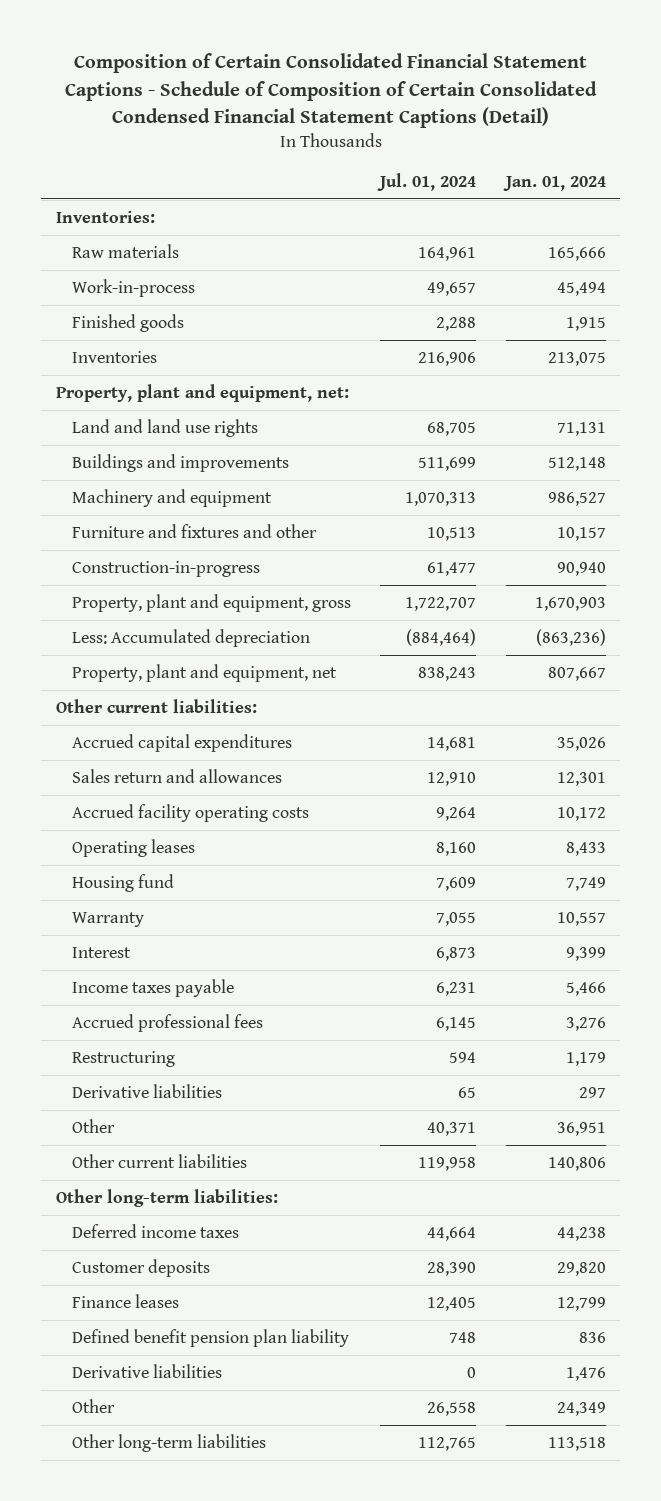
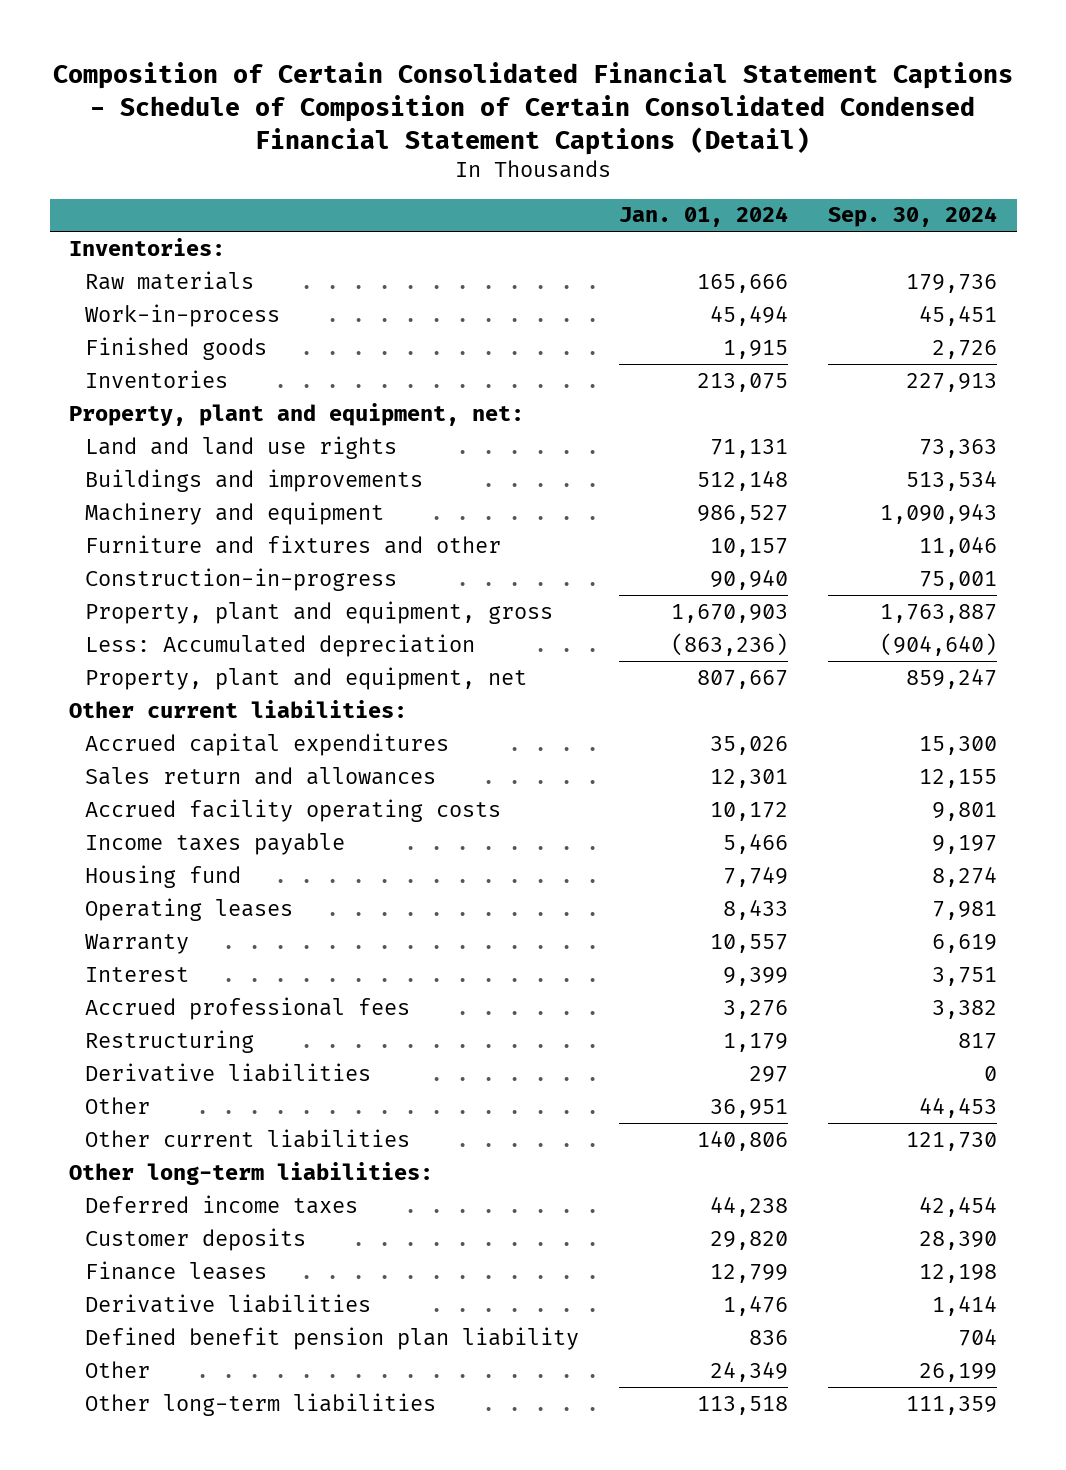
[377,172,477,191] Jul. 01, 2024 -> none
none -> [827,206,997,228] Sep. 30, 2024
[72,978,235,997] Income taxes payable -> [84,832,345,855] Income taxes payable
[72,838,196,857] Operating leases -> [84,897,293,921] Operating leases
[72,1328,350,1347] Defined benefit pension plan liability -> [84,1326,579,1350] Defined benefit pension plan liability

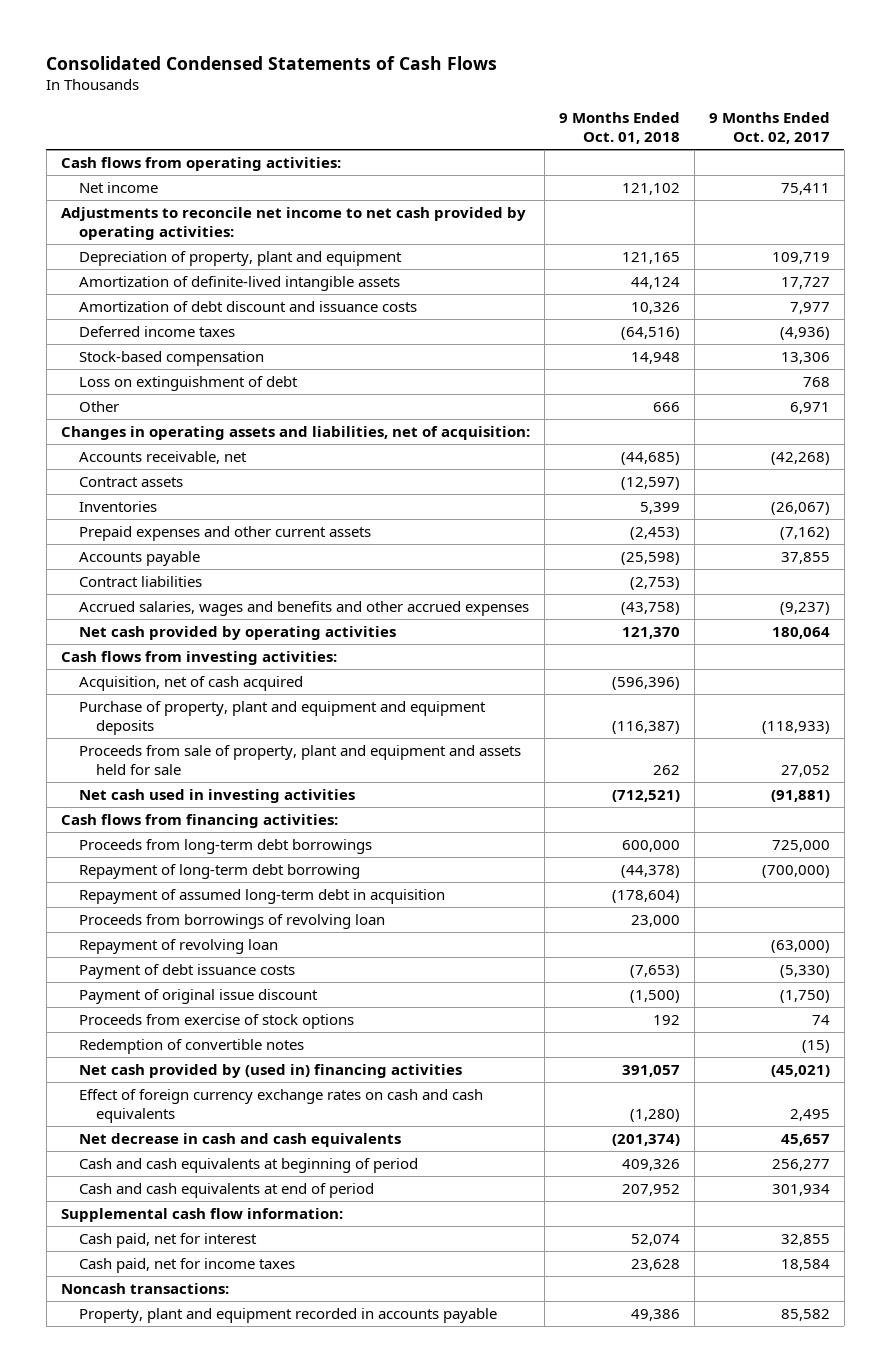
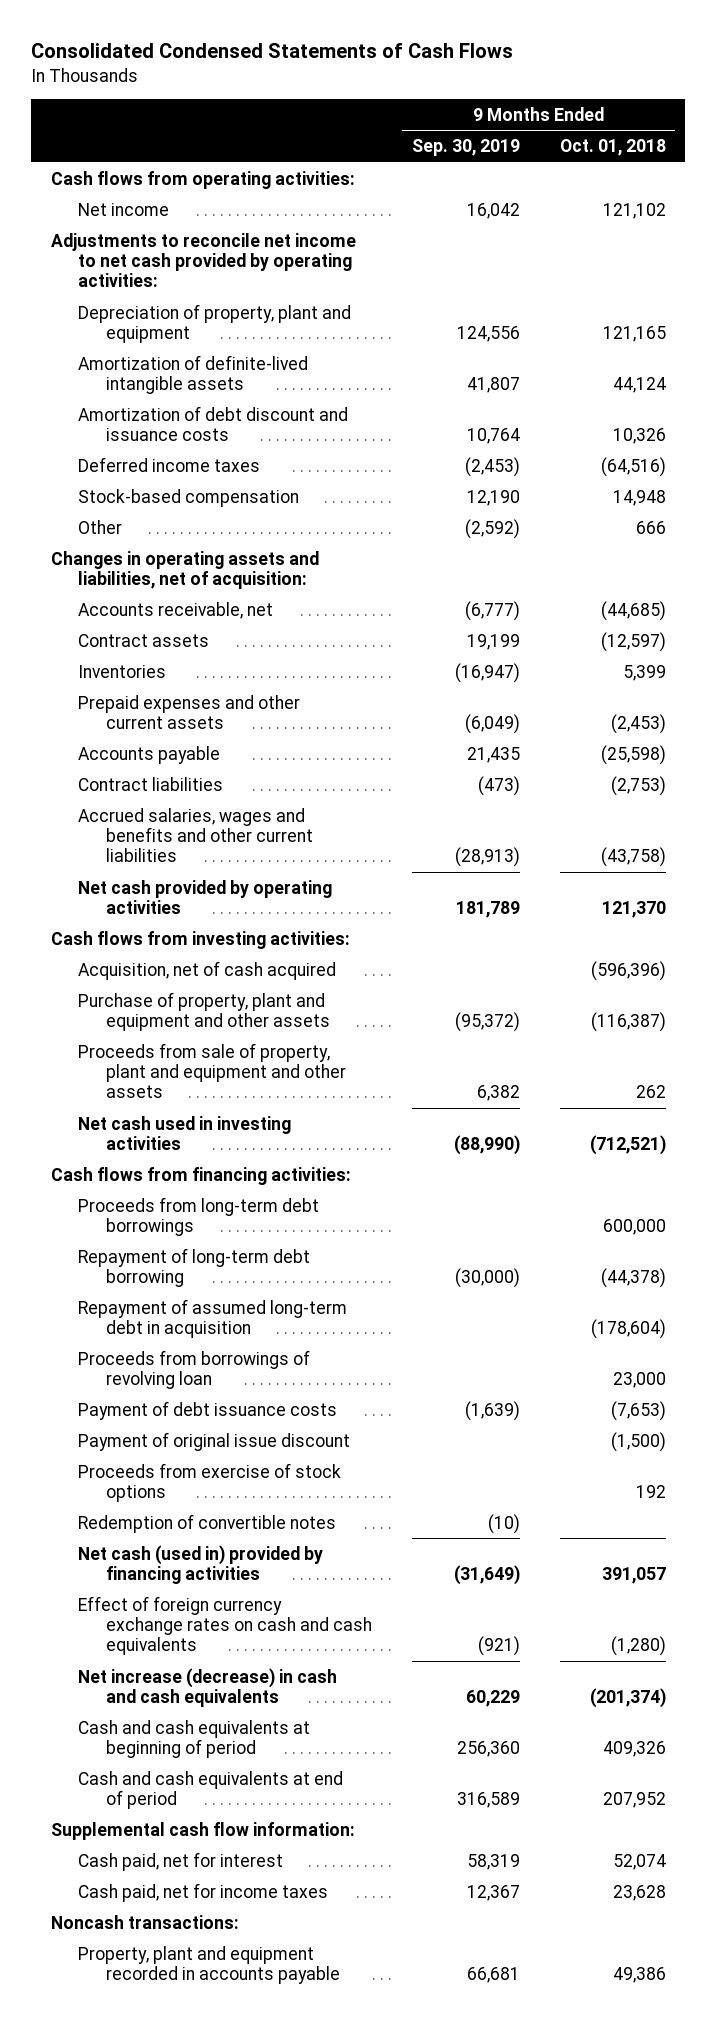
[708,112,830,145] 9 Months Ended Oct. 02, 2017 -> none
none -> [411,139,520,157] Sep. 30, 2019
[78,375,298,391] Loss on extinguishment of debt -> none
[78,600,529,616] Accrued salaries, wages and benefits and other accrued expenses -> [78,807,313,863] Accrued salaries, wages and benefits and other current liabilities
[78,700,486,736] Purchase of property, plant and equipment and equipment deposits -> [78,991,330,1032] Purchase of property, plant and equipment and other assets
[78,744,521,776] Proceeds from sale of property, plant and equipment and assets held for sale -> [78,1042,346,1099] Proceeds from sale of property, plant and equipment and other assets
[78,938,278,954] Repayment of revolving loan -> none
[78,1063,462,1078] Net cash provided by (used in) financing activities -> [78,1544,324,1585] Net cash (used in) provided by financing activities
[78,1132,401,1147] Net decrease in cash and cash equivalents -> [78,1667,338,1708] Net increase (decrease) in cash and cash equivalents

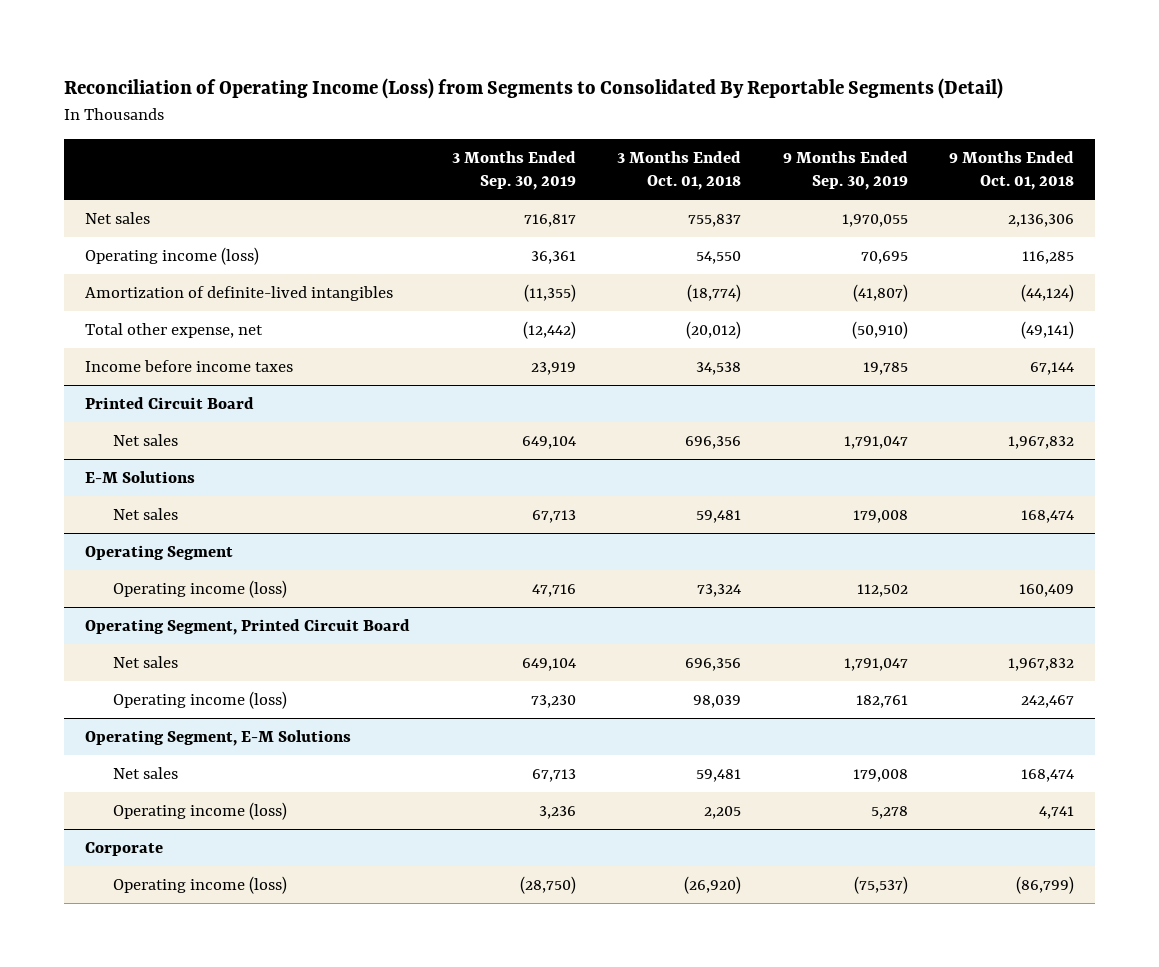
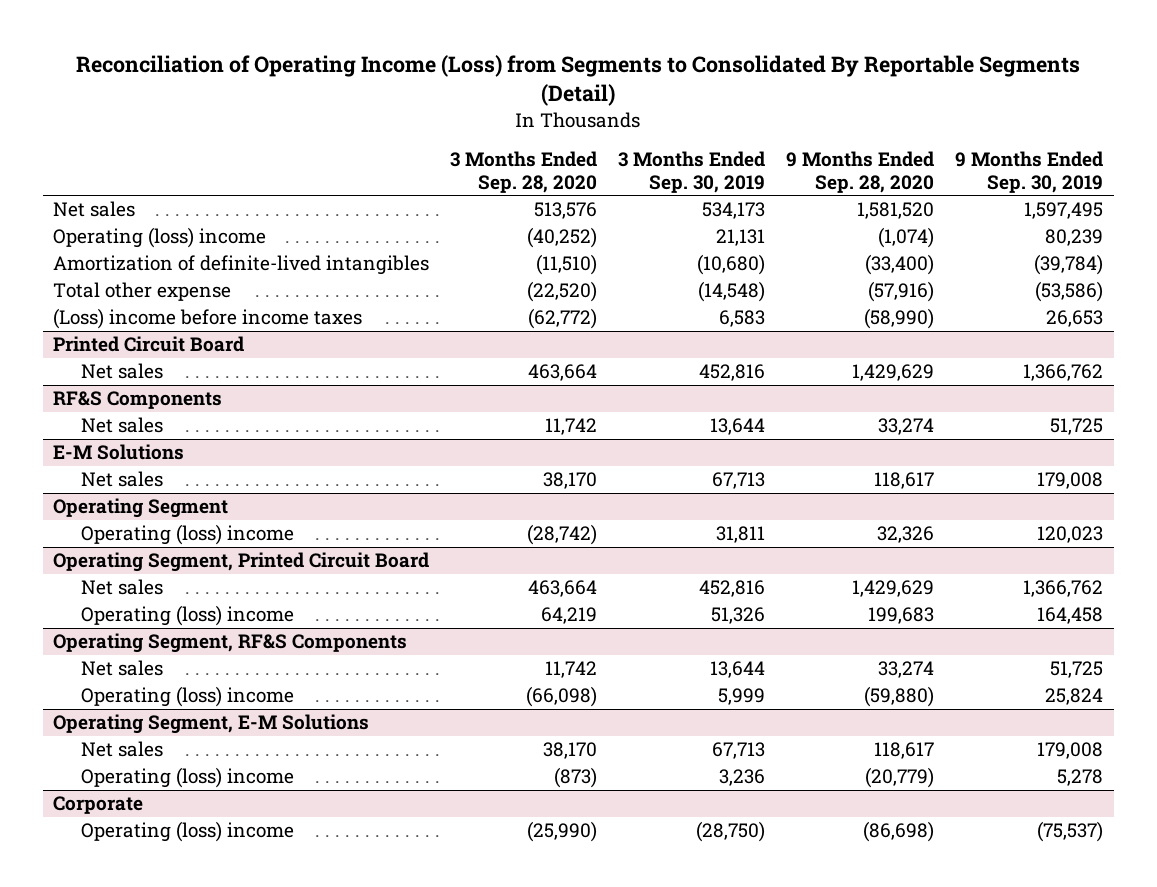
[617,151,742,191] 3 Months Ended Oct. 01, 2018 -> none
[948,151,1074,191] 9 Months Ended Oct. 01, 2018 -> none
none -> [450,151,598,193] 3 Months Ended Sep. 28, 2020
none -> [786,151,935,193] 9 Months Ended Sep. 28, 2020
[523,213,576,227] 716,817 -> [702,202,766,220] 534,173
[841,213,908,227] 1,970,055 -> [1024,202,1104,220] 1,597,495
[85,246,260,265] Operating income (loss) -> [53,227,267,249] Operating (loss) income
[530,250,576,264] 36,361 -> [716,229,766,247] 21,131
[860,250,908,264] 70,695 -> [1045,229,1104,247] 80,239
[523,283,576,302] (11,355) -> [697,254,766,276] (10,680)
[852,283,908,302] (41,807) -> [1034,254,1104,276] (39,784)
[85,322,264,338] Total other expense, net -> [53,282,232,302] Total other expense
[522,320,576,339] (12,442) -> [698,281,766,303] (14,548)
[851,320,908,339] (50,910) -> [1035,281,1104,303] (53,586)
[85,359,294,372] Income before income taxes -> [53,308,363,330] (Loss) income before income taxes
[530,361,576,375] 23,919 -> [719,310,766,328] 6,583
[862,361,908,375] 19,785 -> [1046,310,1104,328] 26,653
[521,435,576,449] 649,104 -> [699,364,766,382] 452,816
[843,435,908,449] 1,791,047 -> [1023,364,1104,382] 1,366,762
none -> [53,391,223,410] RF&S Components
none -> [81,417,164,434] Net sales
[112,579,287,598] Operating income (loss) -> [81,524,295,546] Operating (loss) income
[531,583,576,597] 47,716 -> [716,526,766,544] 31,811
[856,583,908,597] 112,502 -> [1037,526,1104,544] 120,023
[521,657,576,671] 649,104 -> [699,580,766,598] 452,816
[843,657,908,671] 1,791,047 -> [1023,580,1104,598] 1,366,762
[112,690,287,709] Operating income (loss) -> [81,605,295,627] Operating (loss) income
[530,694,576,708] 73,230 -> [711,607,766,625] 51,326
[855,694,908,708] 182,761 -> [1037,607,1104,625] 164,458
none -> [53,633,408,654] Operating Segment, RF&S Components
none -> [81,660,164,677] Net sales
none -> [81,686,295,708] Operating (loss) income
[112,801,287,820] Operating income (loss) -> [81,767,295,789] Operating (loss) income
[112,875,287,894] Operating income (loss) -> [81,821,295,843] Operating (loss) income

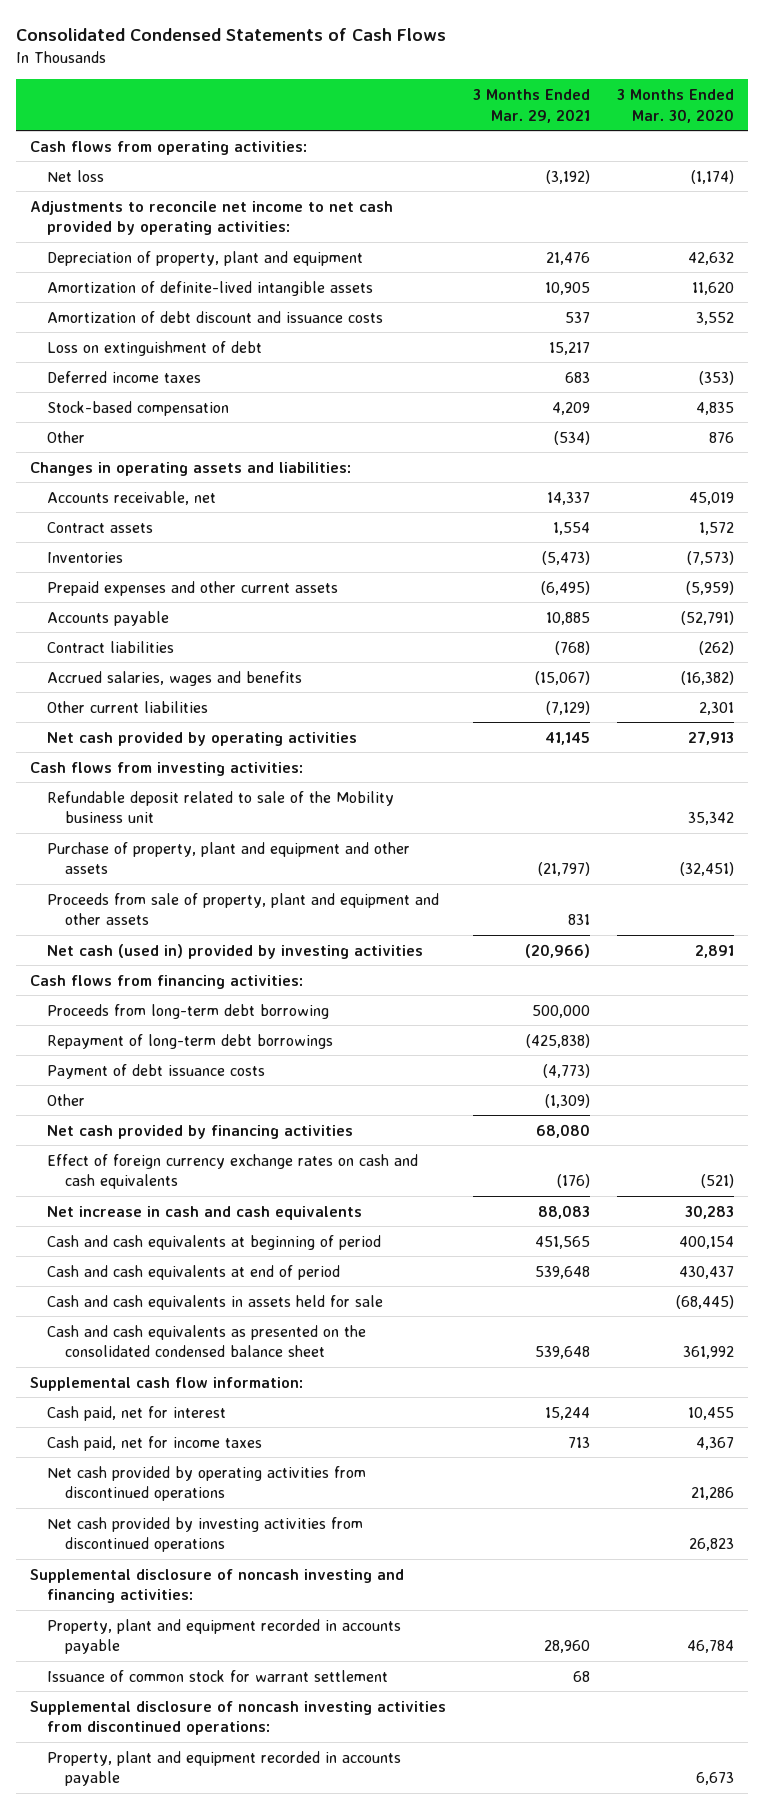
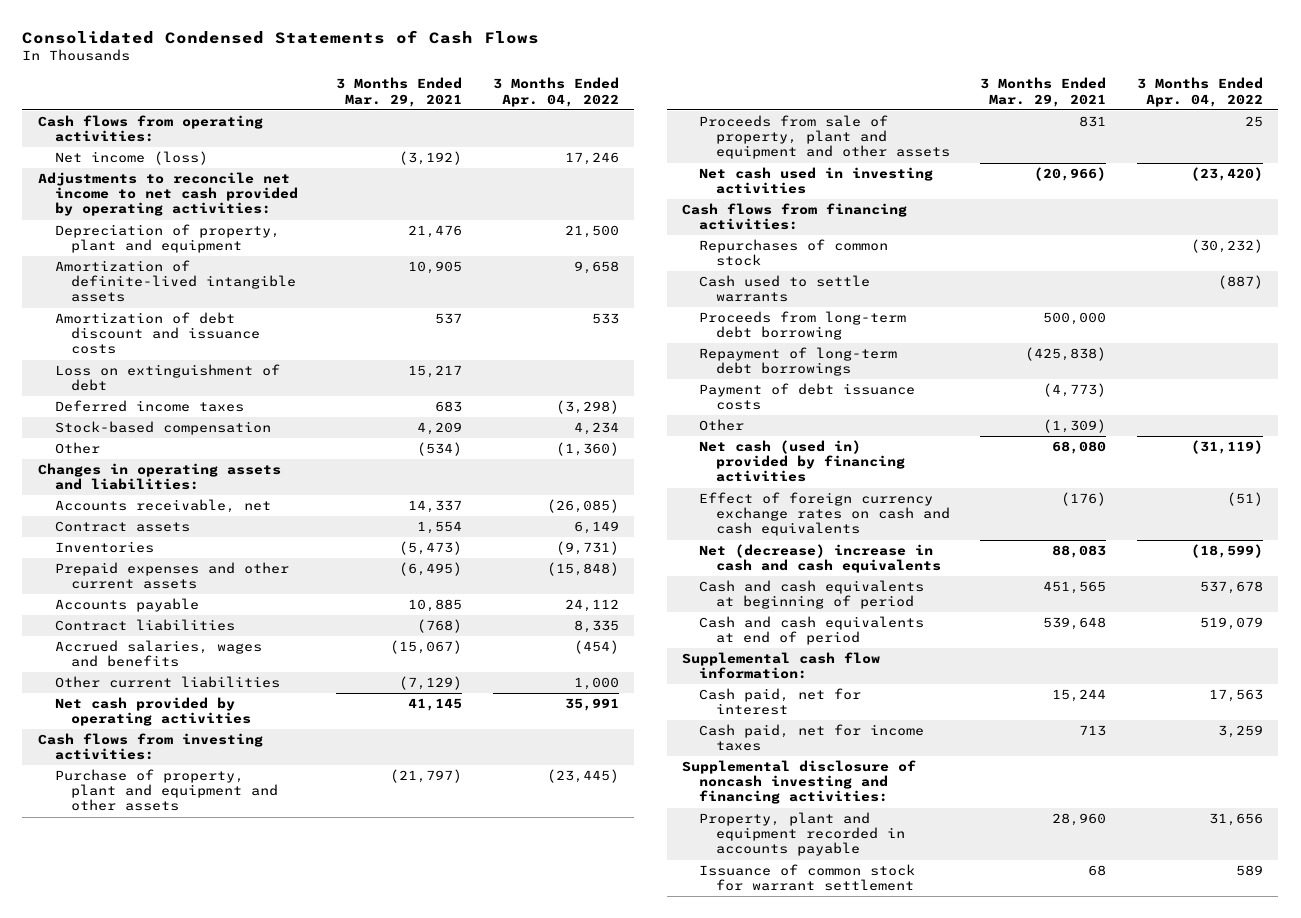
[616,89,734,123] 3 Months Ended Mar. 30, 2020 -> none
none -> [492,77,619,107] 3 Months Ended Apr. 04, 2022
[47,169,105,182] Net loss -> [54,151,208,166] Net income (loss)
[47,790,395,824] Refundable deposit related to sale of the Mobility business unit -> none
[47,943,424,959] Net cash (used in) provided by investing activities -> [698,167,933,195] Net cash used in investing activities
none -> [698,239,888,267] Repurchases of common stock
none -> [698,275,870,303] Cash used to settle warrants
[47,1124,354,1139] Net cash provided by financing activities -> [698,440,905,483] Net cash (used in) provided by financing activities
[47,1205,363,1220] Net increase in cash and cash equivalents -> [698,544,941,574] Net (decrease) increase in cash and cash equivalents
[47,1294,384,1310] Cash and cash equivalents in assets held for sale -> none
[47,1324,367,1358] Cash and cash equivalents as presented on the consolidated condensed balance sheet -> none
[47,1465,367,1502] Net cash provided by operating activities from discontinued operations -> none
[47,1516,364,1553] Net cash provided by investing activities from discontinued operations -> none
[29,1700,446,1736] Supplemental disclosure of noncash investing activities from discontinued operations: -> none
[47,1750,402,1787] Property, plant and equipment recorded in accounts payable -> none

